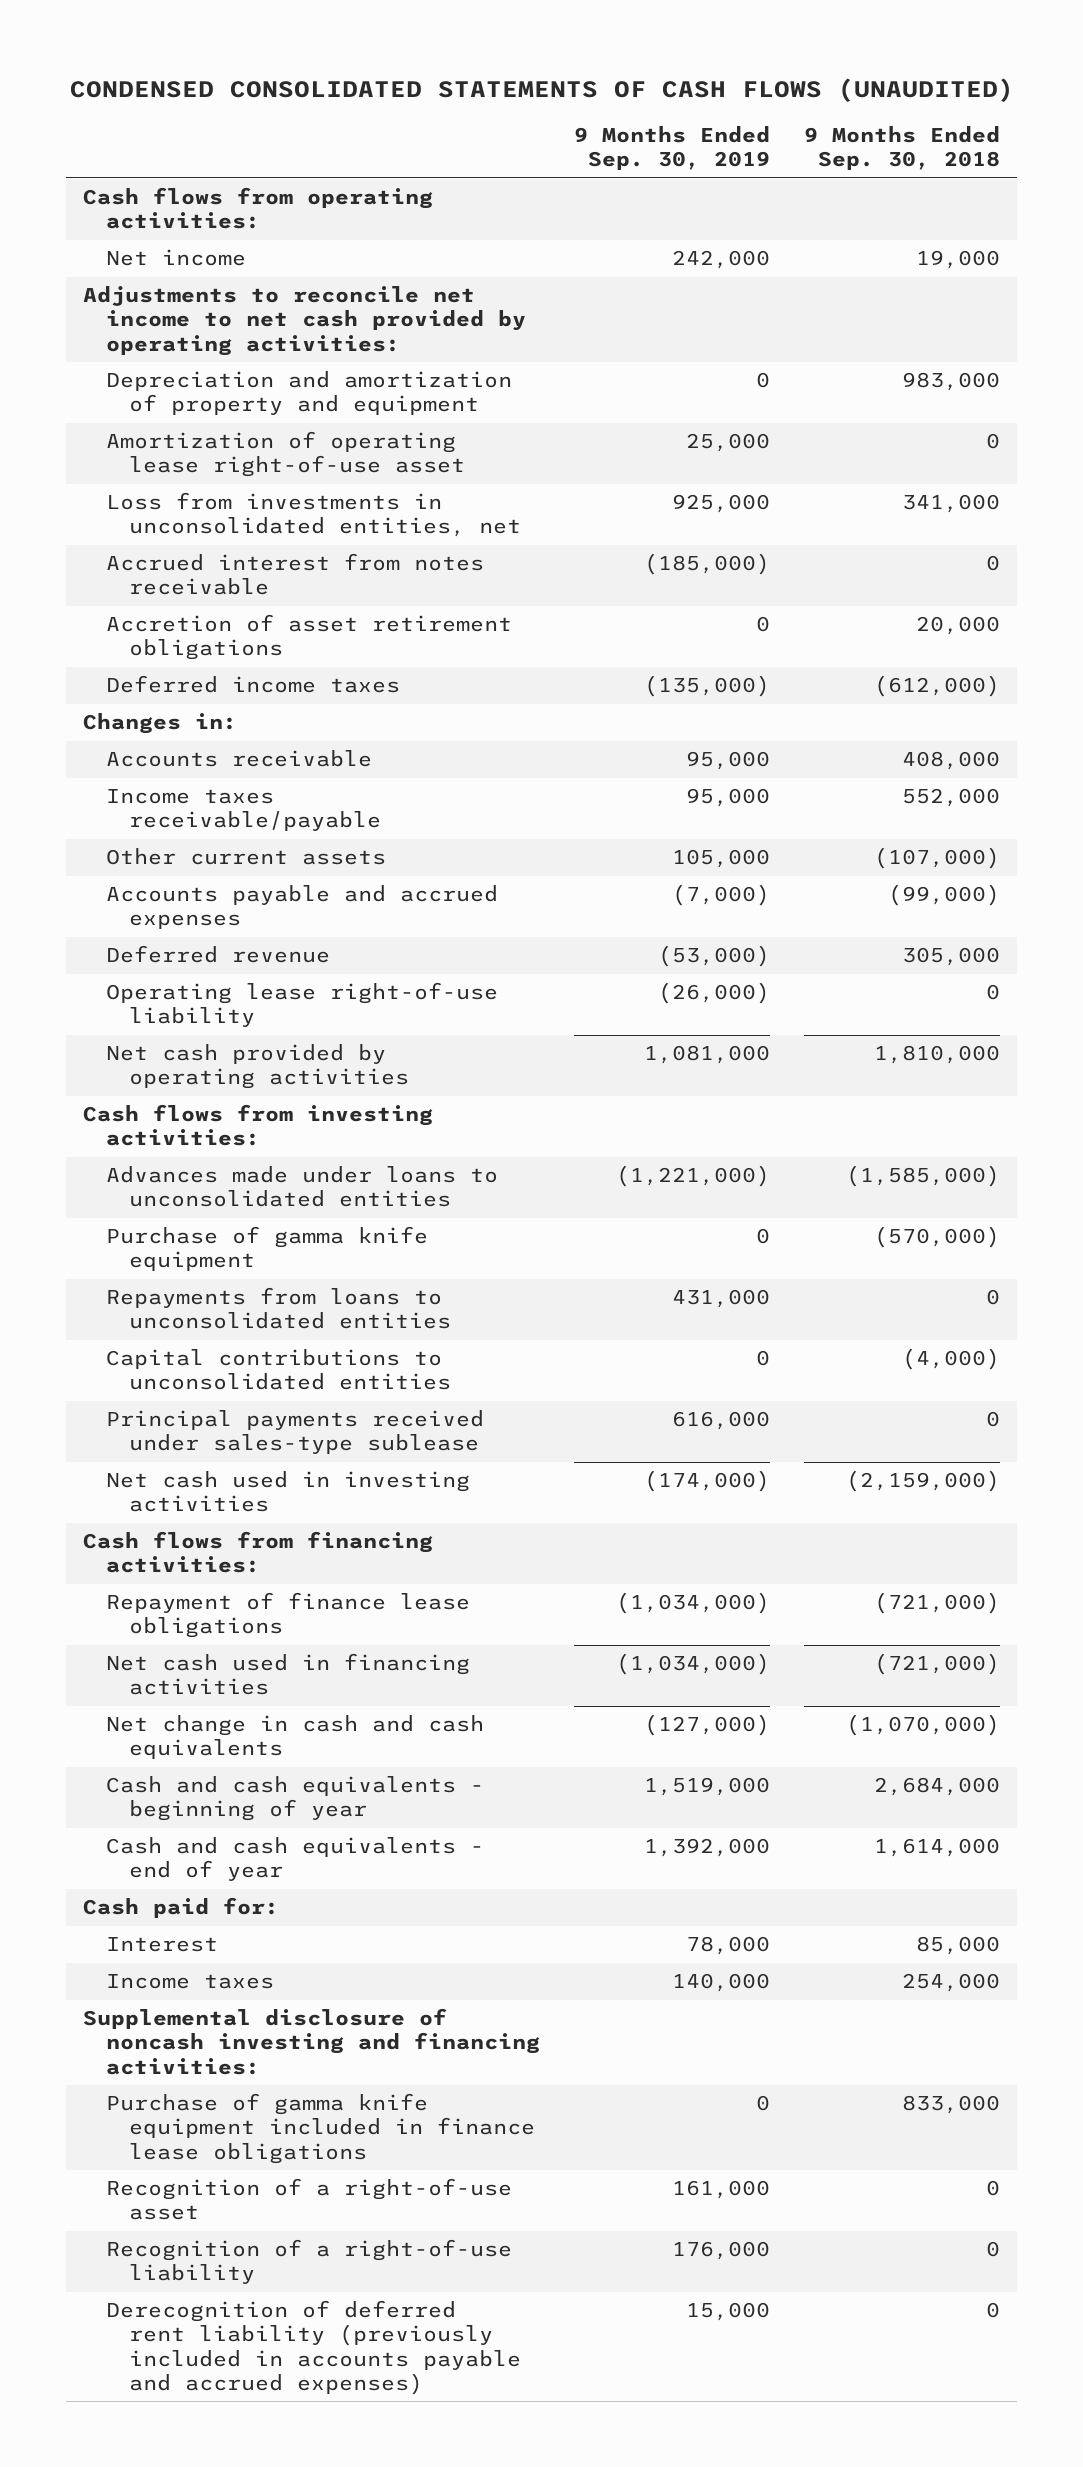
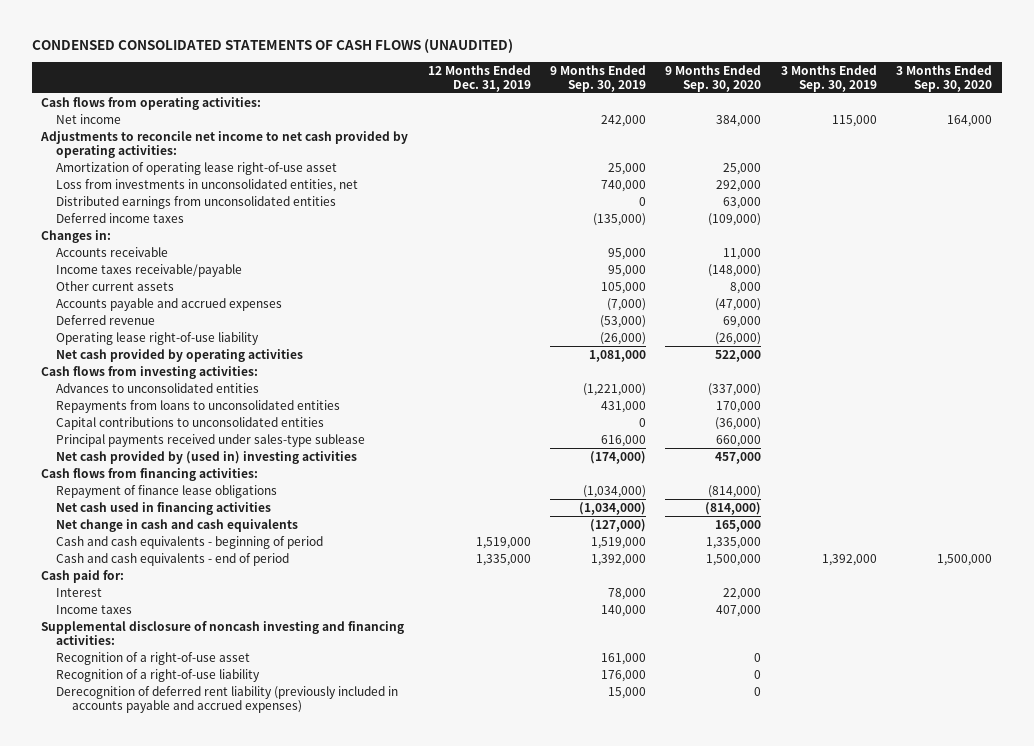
[804,126,1001,171] 9 Months Ended Sep. 30, 2018 -> none
none -> [427,64,531,92] 12 Months Ended Dec. 31, 2019
none -> [665,64,762,92] 9 Months Ended Sep. 30, 2020
none -> [780,64,877,92] 3 Months Ended Sep. 30, 2019
none -> [896,64,993,92] 3 Months Ended Sep. 30, 2020
[106,371,513,416] Depreciation and amortization of property and equipment -> none
[106,553,485,596] Accrued interest from notes receivable -> none
[106,614,513,661] Accretion of asset retirement obligations -> none
[672,494,771,514] 925,000 -> [601,179,647,192] 740,000
none -> [56,195,337,209] Distributed earnings from unconsolidated entities
[106,1226,429,1272] Purchase of gamma knife equipment -> none
[106,1166,499,1208] Advances made under loans to unconsolidated entities -> [56,382,260,393] Advances to unconsolidated entities
[106,1471,471,1513] Net cash used in investing activities -> [56,450,358,464] Net cash provided by (used in) investing activities
[106,1776,485,1822] Cash and cash equivalents - beginning of year -> [56,535,324,549] Cash and cash equivalents - beginning of period
[106,1837,485,1882] Cash and cash equivalents - end of year -> [56,552,290,566] Cash and cash equivalents - end of period
[106,2093,536,2164] Purchase of gamma knife equipment included in finance lease obligations -> none

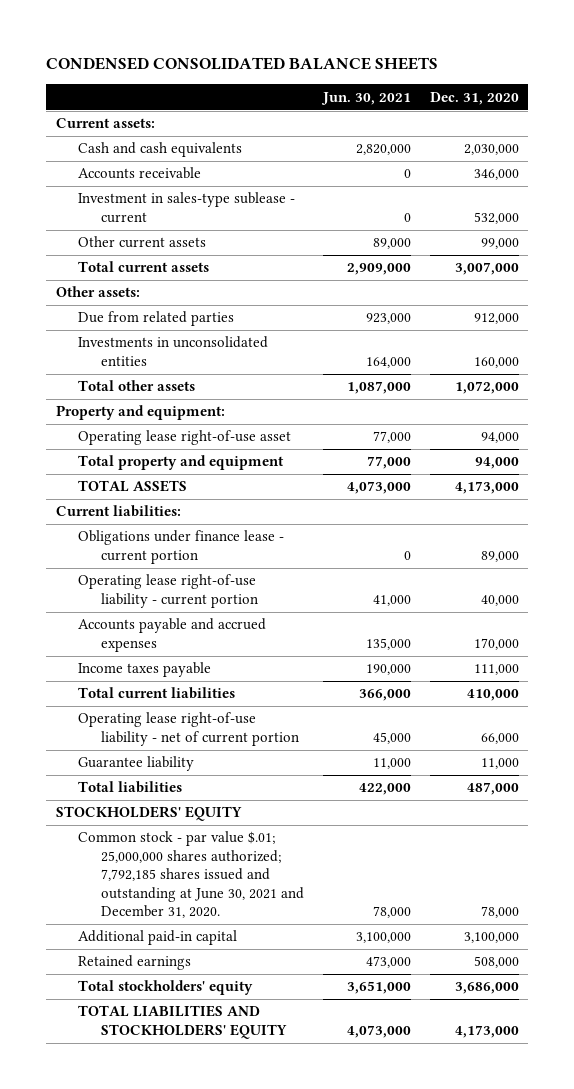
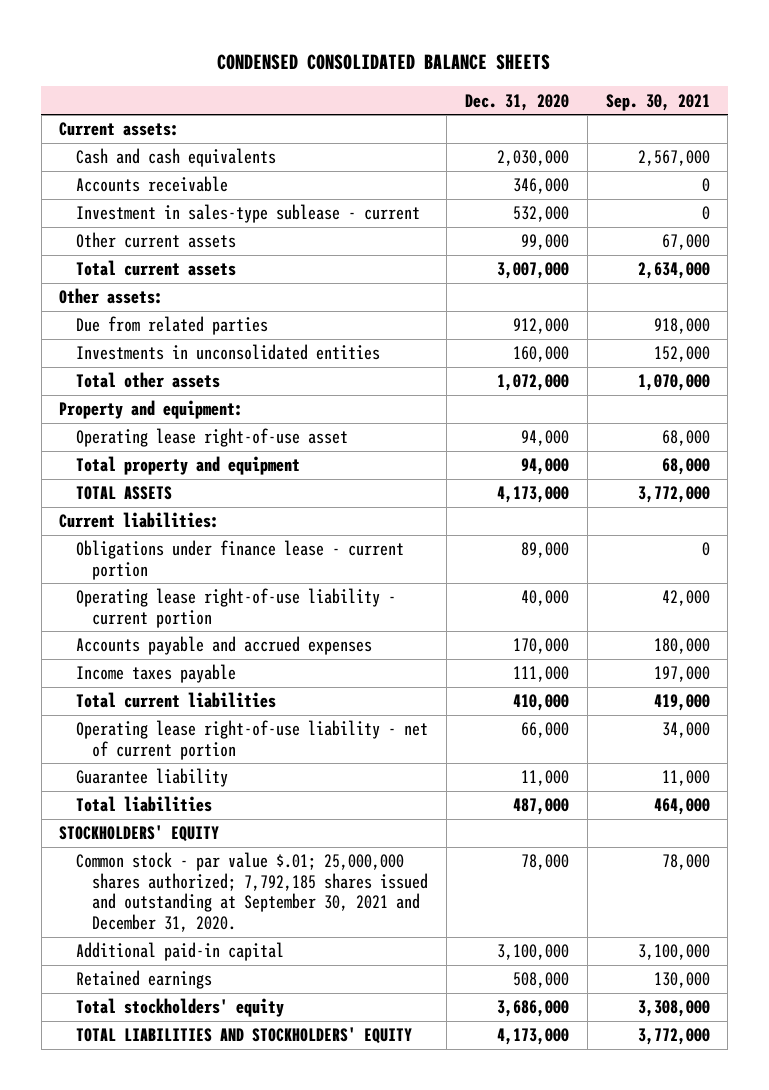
[320,91,411,105] Jun. 30, 2021 -> none
none -> [605,93,710,111] Sep. 30, 2021
[78,831,304,918] Common stock - par value $.01; 25,000,000 shares authorized; 7,792,185 shares issued and outstanding at June 30, 2021 and December 31, 2020. -> [75,852,428,932] Common stock - par value $.01; 25,000,000 shares authorized; 7,792,185 shares issued and outstanding at September 30, 2021 and December 31, 2020.

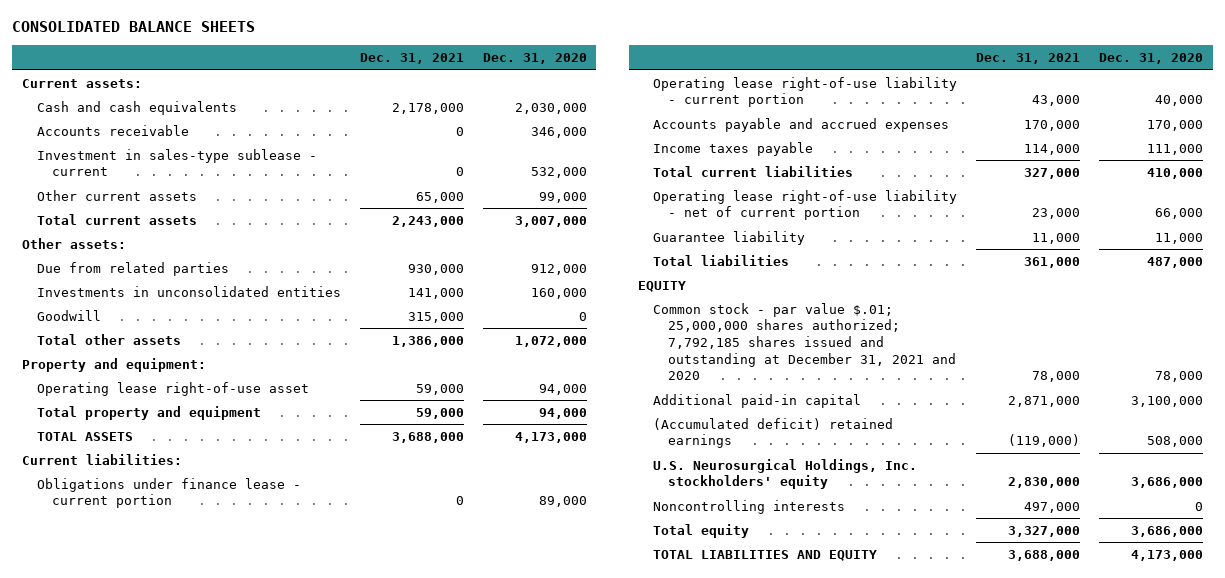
[217,53,551,70] CONDENSED CONSOLIDATED BALANCE SHEETS -> [12,21,256,33] CONSOLIDATED BALANCE SHEETS
[605,93,710,111] Sep. 30, 2021 -> none
none -> [359,53,464,65] Dec. 31, 2021
none -> [36,309,101,321] Goodwill
[59,825,220,843] STOCKHOLDERS' EQUITY -> [638,280,687,292] EQUITY
[75,852,428,932] Common stock - par value $.01; 25,000,000 shares authorized; 7,792,185 shares issued and outstanding at September 30, 2021 and December 31, 2020. -> [653,302,957,381] Common stock - par value $.01; 25,000,000 shares authorized; 7,792,185 shares issued and outstanding at December 31, 2021 and 2020
[75,970,212,990] Retained earnings -> [653,417,894,449] (Accumulated deficit) retained earnings
[75,998,284,1018] Total stockholders' equity -> [653,458,918,490] U.S. Neurosurgical Holdings, Inc. stockholders' equity
none -> [653,499,846,514] Noncontrolling interests
none -> [653,523,750,538] Total equity
[75,1027,412,1045] TOTAL LIABILITIES AND STOCKHOLDERS' EQUITY -> [653,549,878,561] TOTAL LIABILITIES AND EQUITY

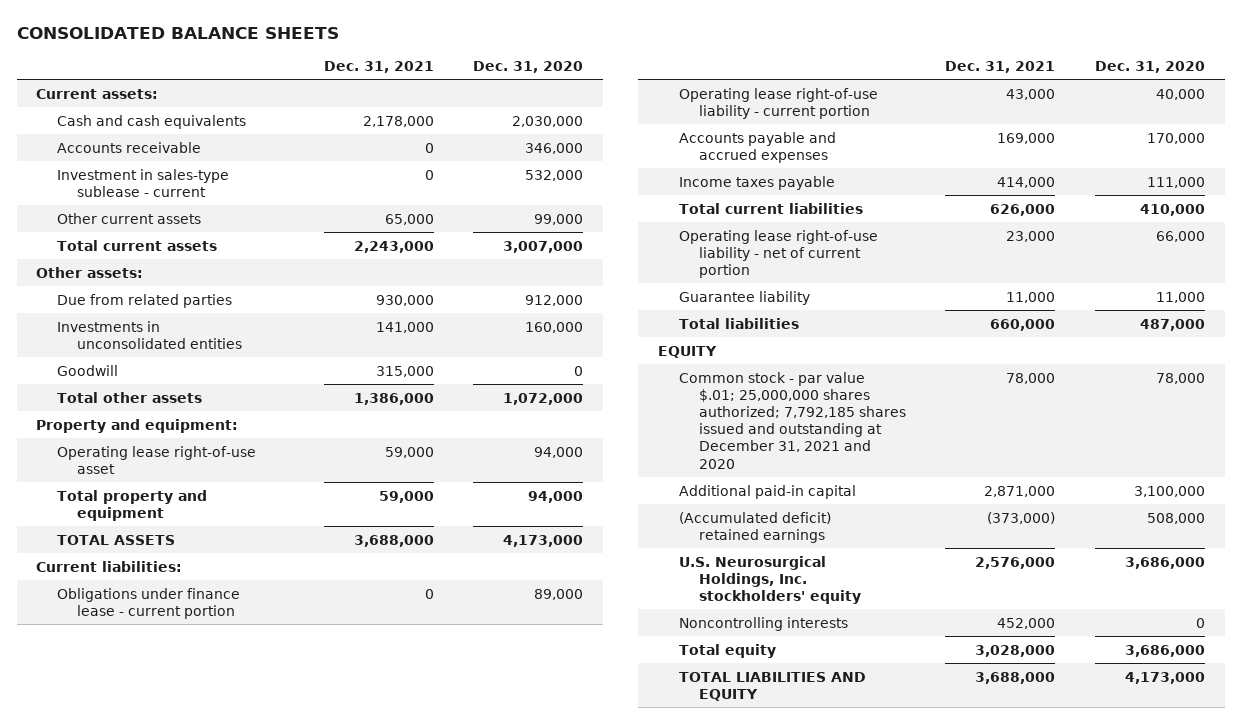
[1024,119,1081,131] 170,000 -> [997,132,1056,144] 169,000
[1024,143,1081,155] 114,000 -> [997,176,1056,188] 414,000
[1024,167,1081,179] 327,000 -> [990,203,1056,216] 626,000
[1024,256,1081,268] 361,000 -> [990,318,1056,331] 660,000
[1008,434,1081,448] (119,000) -> [987,511,1056,524] (373,000)
[1008,477,1081,489] 2,830,000 -> [975,556,1056,569] 2,576,000
[1024,501,1081,513] 497,000 -> [997,617,1056,629] 452,000
[1008,525,1081,537] 3,327,000 -> [975,644,1056,657] 3,028,000

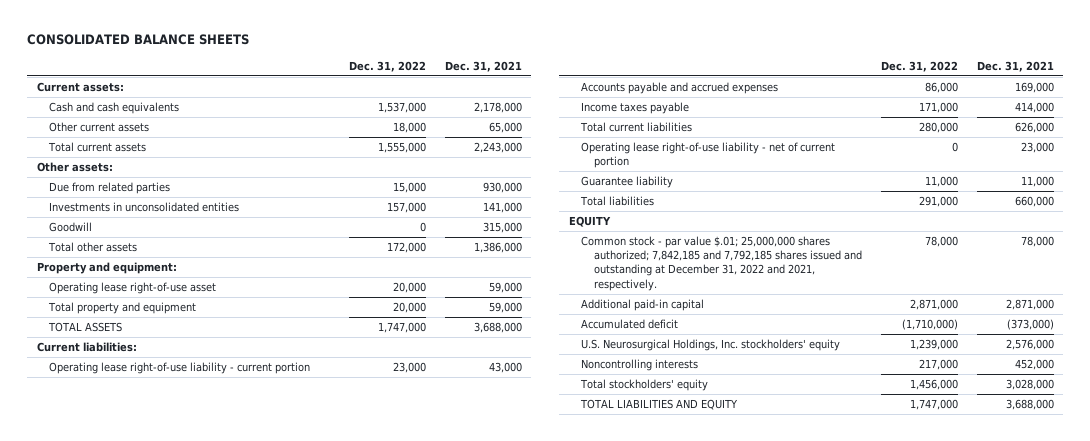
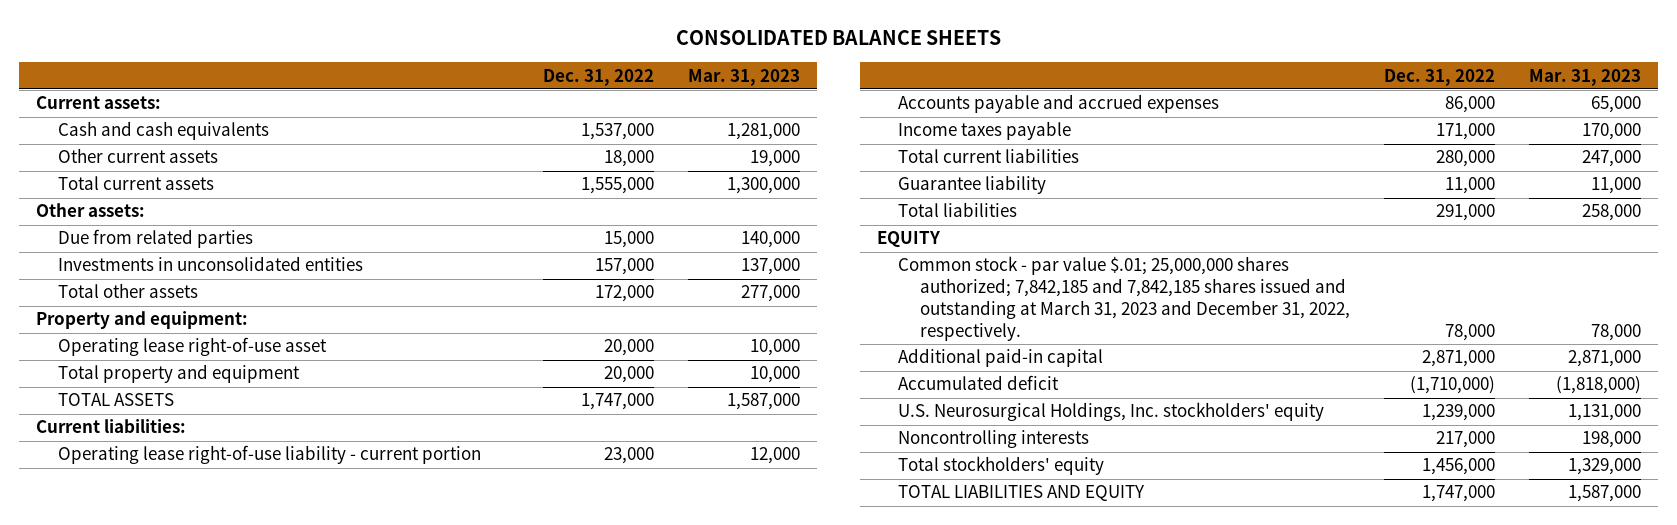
[444,60,522,72] Dec. 31, 2021 -> none
none -> [688,68,801,86] Mar. 31, 2023
[49,222,93,233] Goodwill -> none
[581,142,836,169] Operating lease right-of-use liability - net of current portion -> none
[581,236,862,291] Common stock - par value $.01; 25,000,000 shares authorized; 7,842,185 and 7,792,185 shares issued and outstanding at December 31, 2022 and 2021, respectively. -> [898,256,1350,342] Common stock - par value $.01; 25,000,000 shares authorized; 7,842,185 and 7,842,185 shares issued and outstanding at March 31, 2023 and December 31, 2022, respectively.

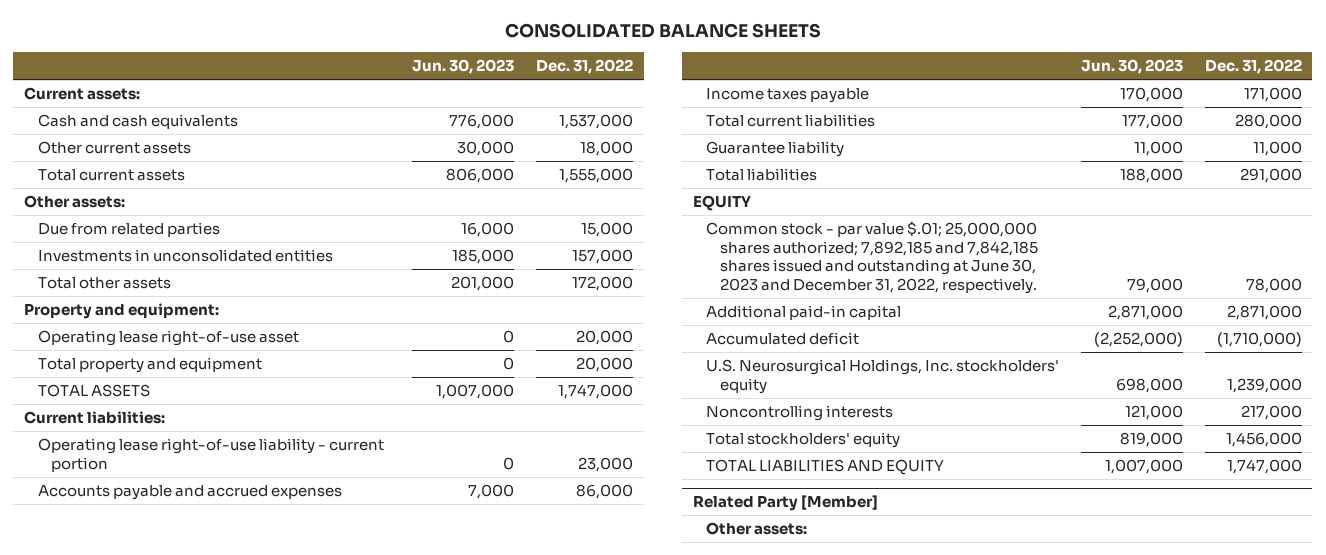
[688,68,801,86] Mar. 31, 2023 -> none
none -> [412,59,515,75] Jun. 30, 2023
[898,256,1350,342] Common stock - par value $.01; 25,000,000 shares authorized; 7,842,185 and 7,842,185 shares issued and outstanding at March 31, 2023 and December 31, 2022, respectively. -> [706,220,1038,295] Common stock - par value $.01; 25,000,000 shares authorized; 7,892,185 and 7,842,185 shares issued and outstanding at June 30, 2023 and December 31, 2022, respectively.
none -> [692,495,878,512] Related Party [Member]
none -> [706,521,808,535] Other assets:

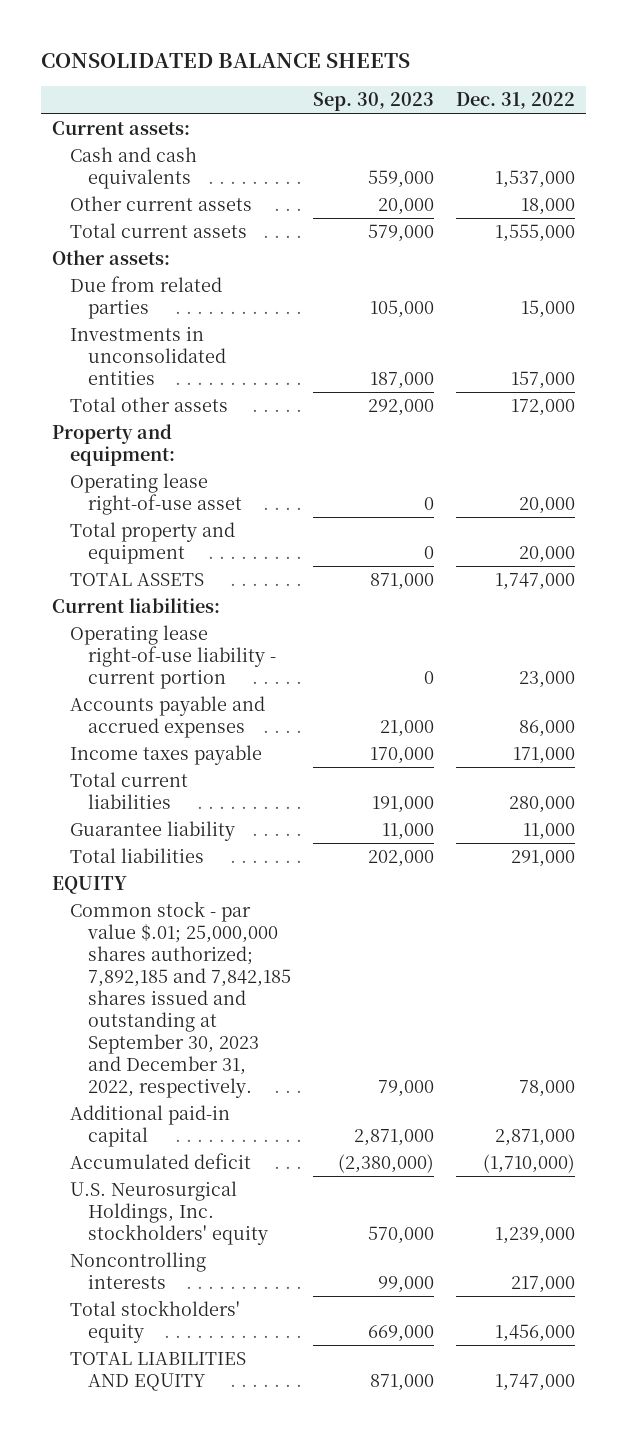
[412,59,515,75] Jun. 30, 2023 -> none
none -> [312,92,434,112] Sep. 30, 2023
[706,220,1038,295] Common stock - par value $.01; 25,000,000 shares authorized; 7,892,185 and 7,842,185 shares issued and outstanding at June 30, 2023 and December 31, 2022, respectively. -> [69,901,292,1098] Common stock - par value $.01; 25,000,000 shares authorized; 7,892,185 and 7,842,185 shares issued and outstanding at September 30, 2023 and December 31, 2022, respectively.
[692,495,878,512] Related Party [Member] -> none
[706,521,808,535] Other assets: -> none

